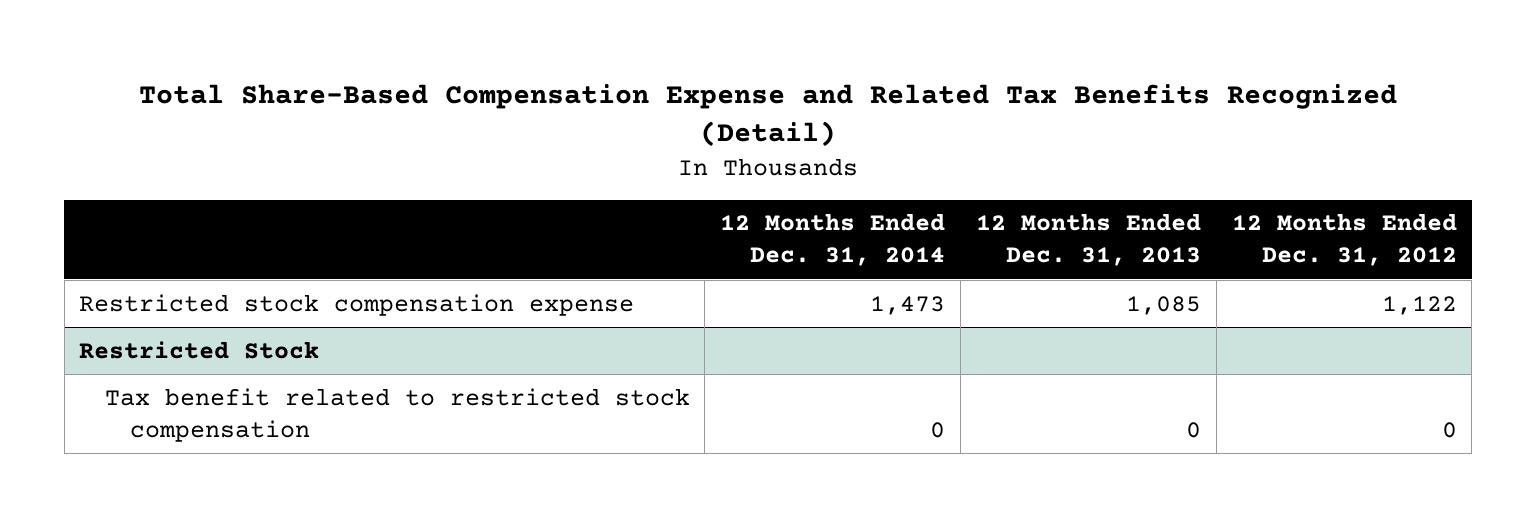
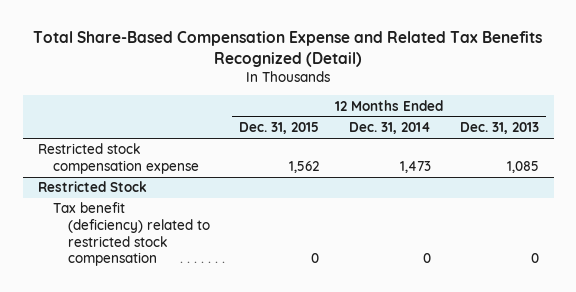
[1231,213,1457,267] 12 Months Ended Dec. 31, 2012 -> none
none -> [239,122,320,135] Dec. 31, 2015
[104,387,690,442] Tax benefit related to restricted stock compensation -> [52,202,210,267] Tax benefit (deficiency) related to restricted stock compensation

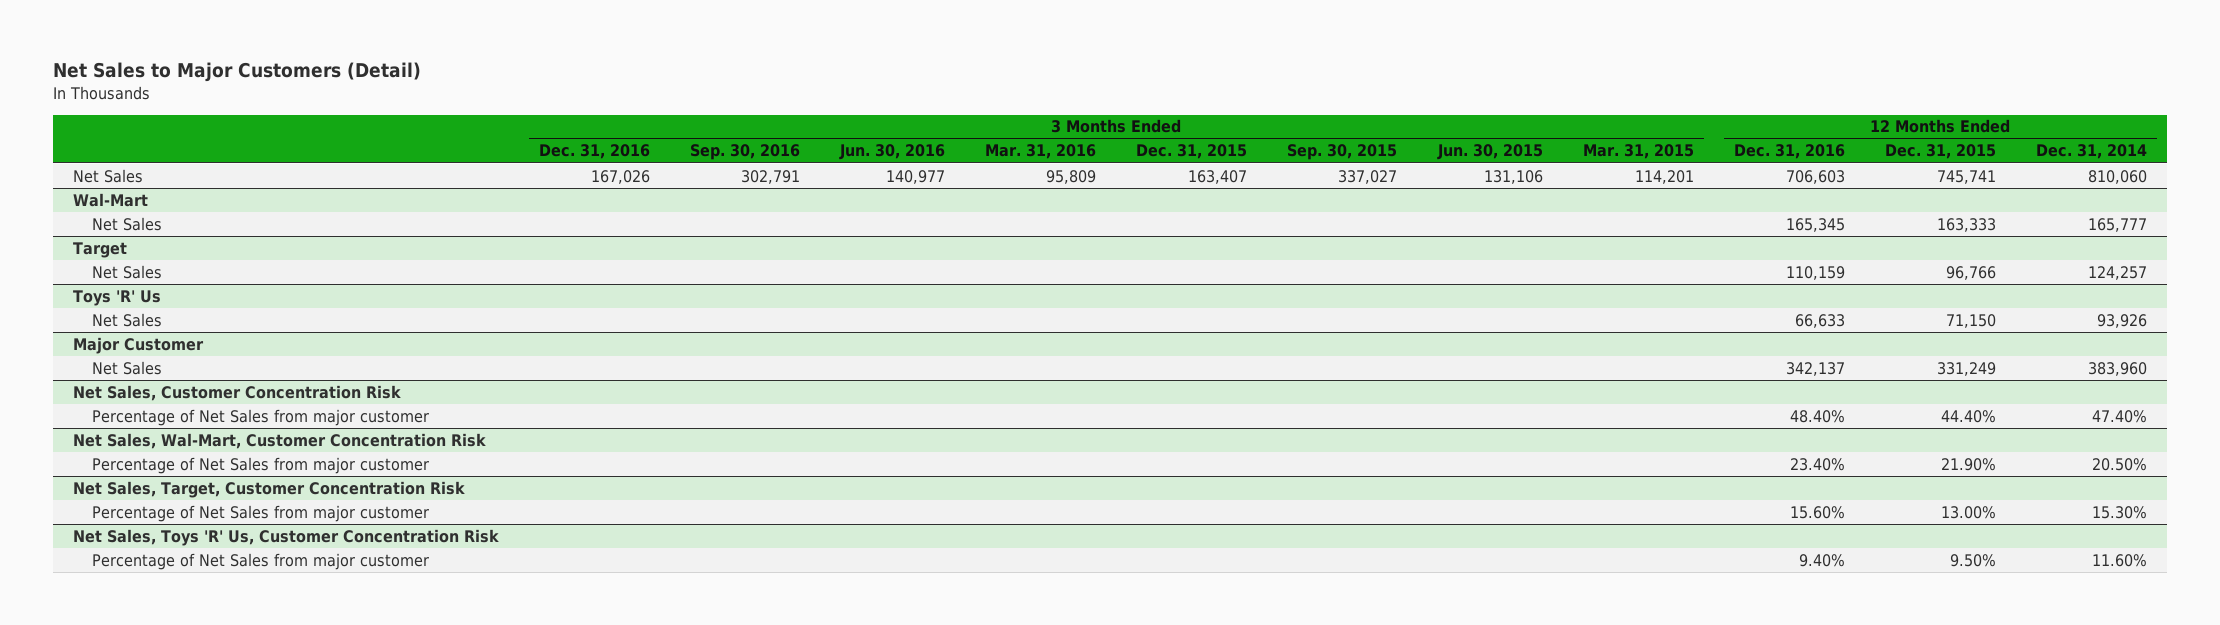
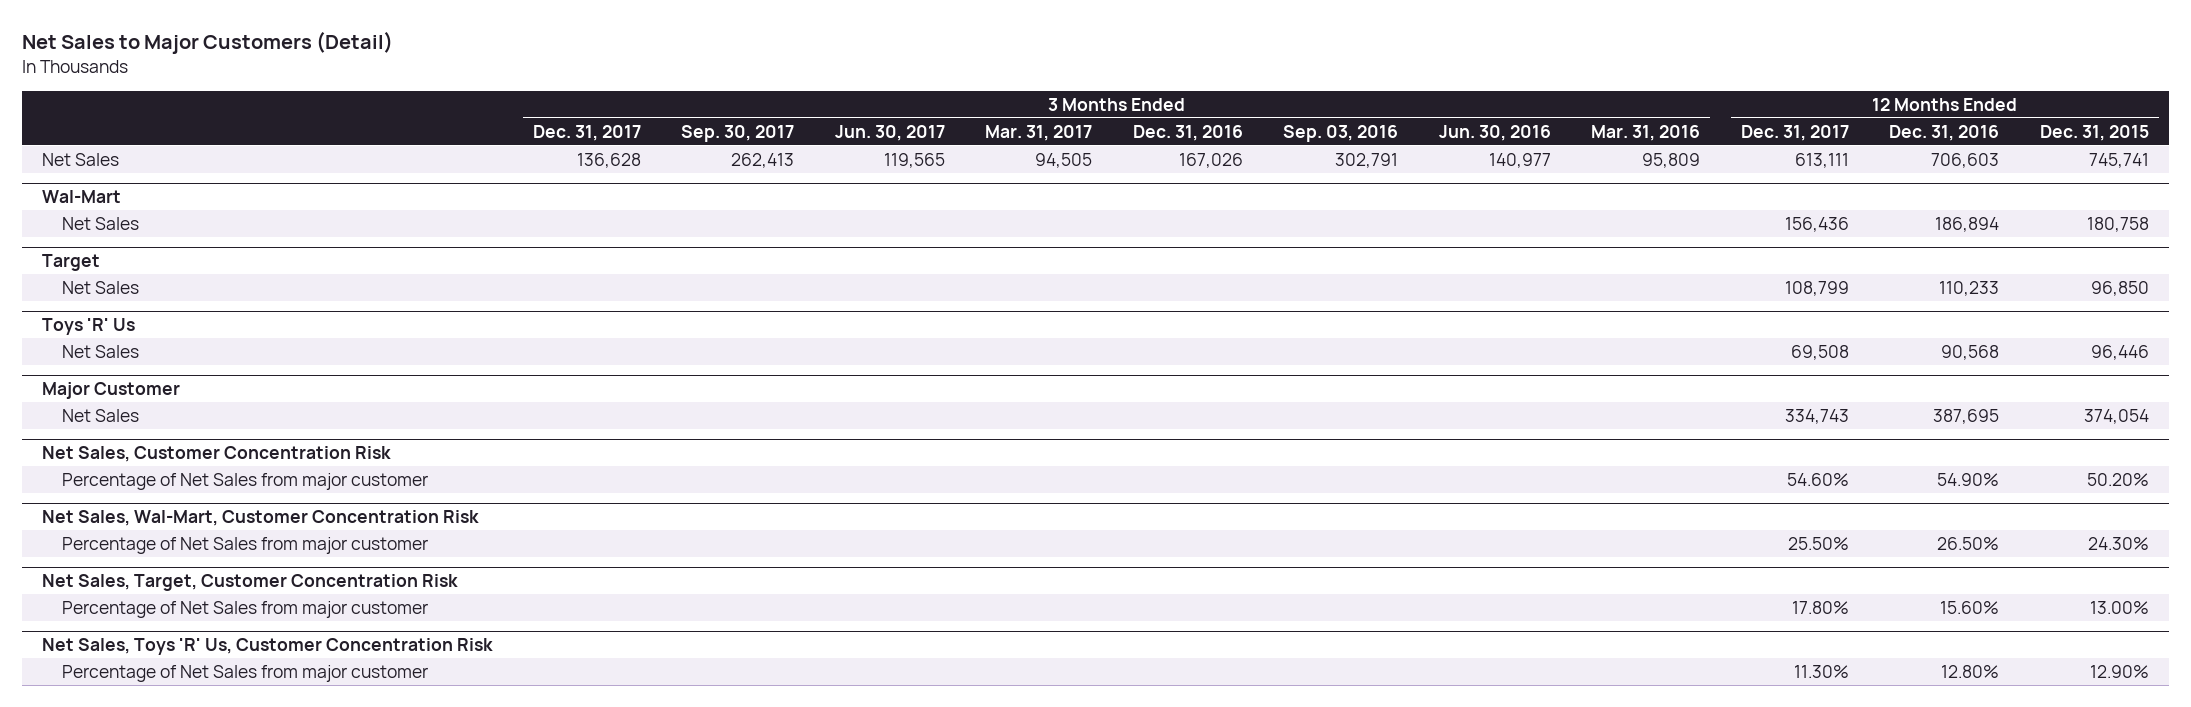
[689,144,800,161] Sep. 30, 2016 -> none
[1136,144,1248,160] Dec. 31, 2015 -> none
[1287,144,1398,161] Sep. 30, 2015 -> none
[1436,144,1543,161] Jun. 30, 2015 -> none
[1582,144,1694,160] Mar. 31, 2015 -> none
[2036,144,2148,160] Dec. 31, 2014 -> none
none -> [532,124,641,141] Dec. 31, 2017
none -> [681,124,795,142] Sep. 30, 2017
none -> [834,124,945,141] Jun. 30, 2017
none -> [985,124,1093,141] Mar. 31, 2017
none -> [1283,124,1399,142] Sep. 03, 2016
none -> [1740,124,1849,141] Dec. 31, 2017
[1785,217,1845,232] 165,345 -> [1935,216,2000,232] 186,894
[1936,217,1996,232] 163,333 -> [2086,216,2149,232] 180,758
[1785,265,1845,280] 110,159 -> [1939,280,2000,296] 110,233
[1945,265,1996,280] 96,766 -> [2090,280,2149,296] 96,850
[1794,313,1845,328] 66,633 -> [1941,344,2000,360] 90,568
[1945,313,1996,328] 71,150 -> [2090,344,2149,360] 96,446
[1785,361,1845,376] 342,137 -> [1933,408,2000,424] 387,695
[1936,361,1996,376] 331,249 -> [2083,408,2149,424] 374,054
[1789,409,1845,423] 48.40% -> [1937,472,2000,486] 54.90%
[1940,409,1996,423] 44.40% -> [2086,472,2149,486] 50.20%
[1789,457,1845,471] 23.40% -> [1937,536,2000,550] 26.50%
[1940,457,1996,471] 21.90% -> [2087,536,2149,550] 24.30%
[1798,553,1845,567] 9.40% -> [1941,664,2000,678] 12.80%
[1949,553,1996,567] 9.50% -> [2089,664,2149,678] 12.90%

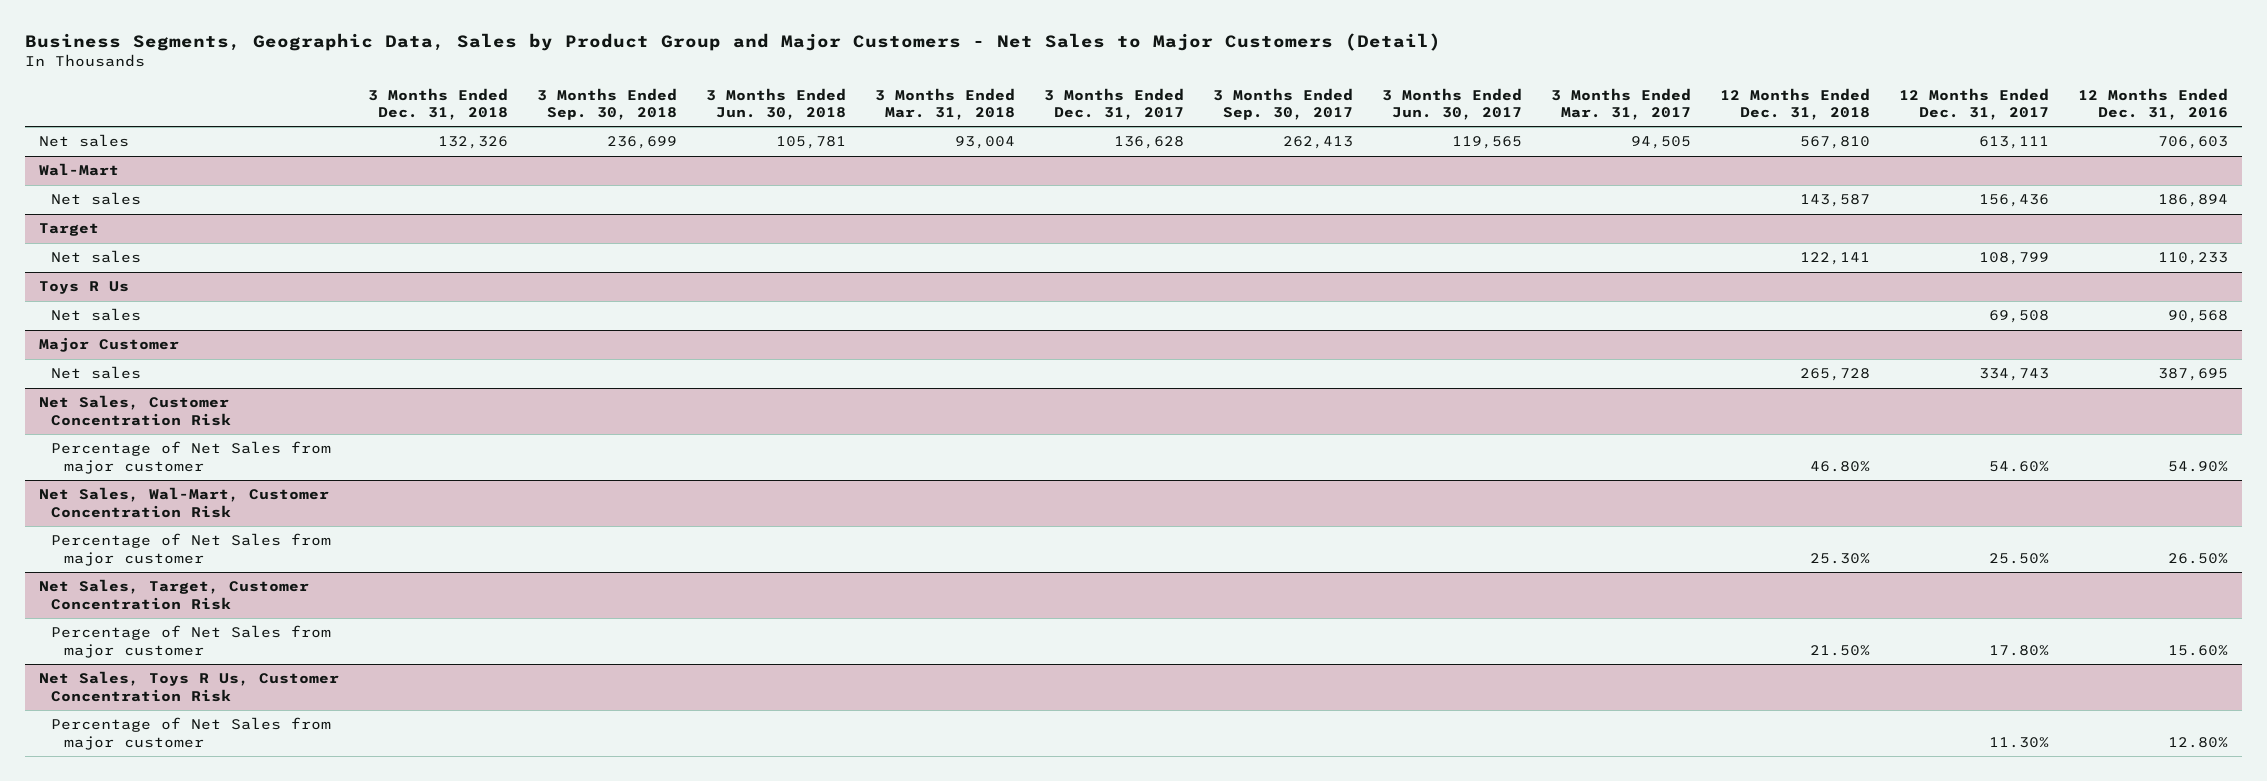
[22,31,394,55] Net Sales to Major Customers (Detail) -> [24,32,1441,51] Business Segments, Geographic Data, Sales by Product Group and Major Customers - Net Sales to Major Customers (Detail)
[1132,124,1243,141] Dec. 31, 2016 -> none
[1283,124,1399,142] Sep. 03, 2016 -> none
[1438,124,1551,141] Jun. 30, 2016 -> none
[1591,124,1701,141] Mar. 31, 2016 -> none
[2039,124,2149,141] Dec. 31, 2015 -> none
none -> [368,87,509,121] 3 Months Ended Dec. 31, 2018
none -> [537,87,678,121] 3 Months Ended Sep. 30, 2018
none -> [706,87,847,121] 3 Months Ended Jun. 30, 2018
none -> [875,87,1016,121] 3 Months Ended Mar. 31, 2018
none -> [1719,87,1870,121] 12 Months Ended Dec. 31, 2018
[42,152,120,166] Net Sales -> [39,134,130,148] Net sales
[62,216,140,230] Net Sales -> [51,192,142,206] Net sales
[62,280,140,294] Net Sales -> [51,250,142,264] Net sales
[42,318,136,336] Toys 'R' Us -> [39,281,130,295] Toys R Us
[62,344,140,358] Net Sales -> [51,308,142,322] Net sales
[62,408,140,422] Net Sales -> [51,366,142,380] Net sales
[42,638,494,656] Net Sales, Toys 'R' Us, Customer Concentration Risk -> [39,671,340,702] Net Sales, Toys R Us, Customer Concentration Risk

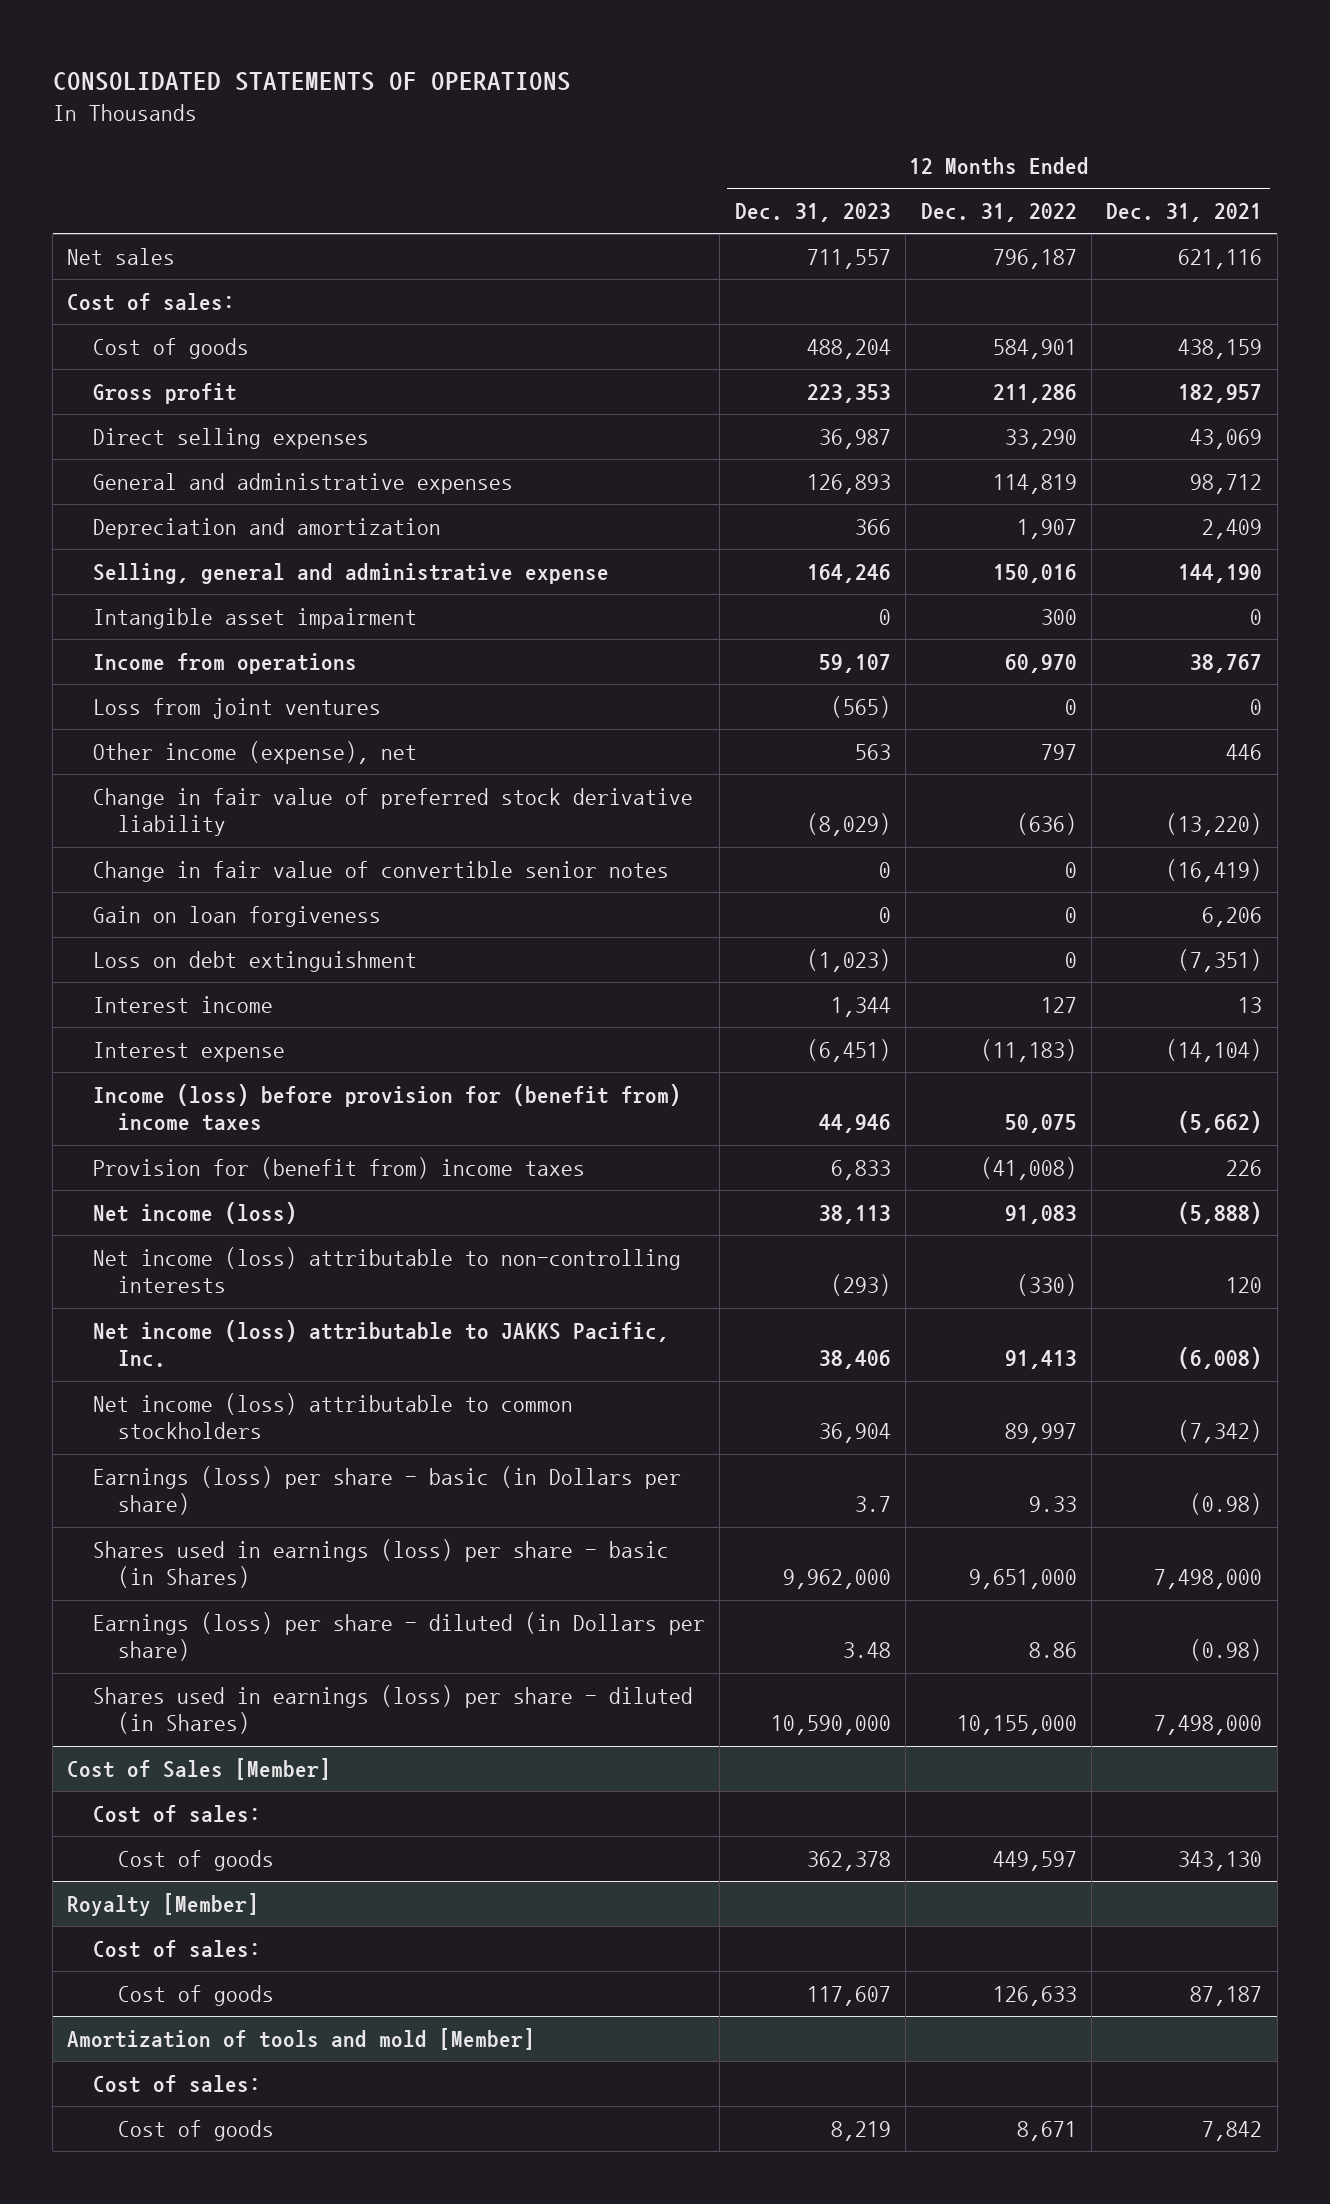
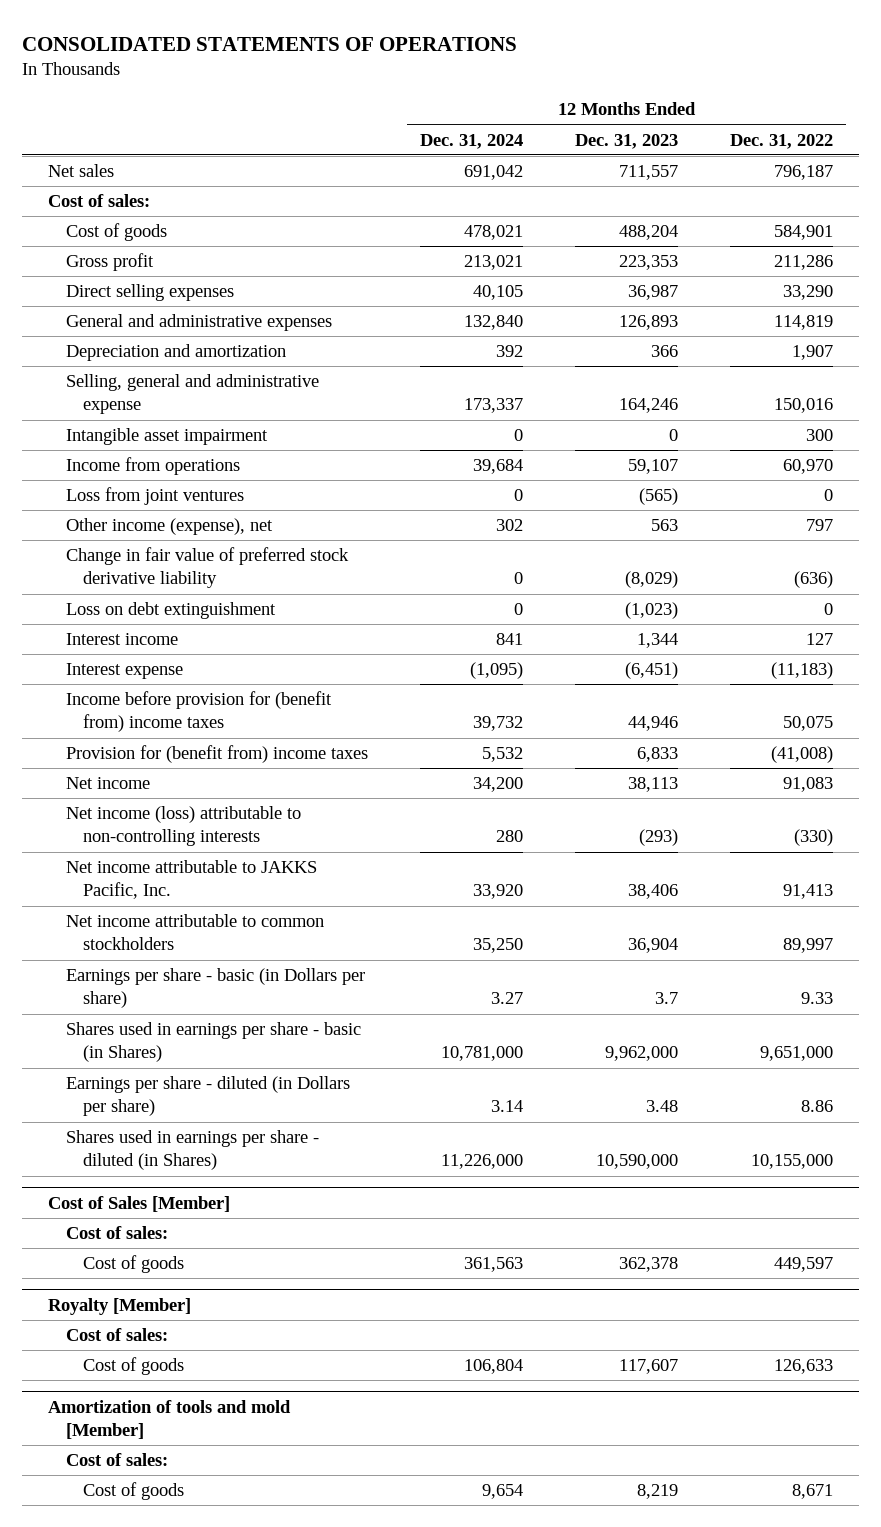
[1106,203,1263,223] Dec. 31, 2021 -> none
none -> [419,133,523,149] Dec. 31, 2024
[92,860,669,882] Change in fair value of convertible senior notes -> none
[92,905,381,927] Gain on loan forgiveness -> none
[92,1083,681,1132] Income (loss) before provision for (benefit from) income taxes -> [65,691,332,733] Income before provision for (benefit from) income taxes
[92,1201,297,1224] Net income (loss) -> [65,777,150,790] Net income
[92,1319,669,1368] Net income (loss) attributable to JAKKS Pacific, Inc. -> [65,860,317,900] Net income attributable to JAKKS Pacific, Inc.
[92,1392,573,1440] Net income (loss) attributable to common stockholders -> [65,914,324,951] Net income attributable to common stockholders
[92,1465,681,1516] Earnings (loss) per share - basic (in Dollars per share) -> [65,968,365,1009] Earnings per share - basic (in Dollars per share)
[92,1538,669,1589] Shares used in earnings (loss) per share - basic (in Shares) -> [65,1022,361,1063] Shares used in earnings per share - basic (in Shares)
[92,1611,705,1662] Earnings (loss) per share - diluted (in Dollars per share) -> [65,1076,350,1117] Earnings per share - diluted (in Dollars per share)
[92,1684,693,1735] Shares used in earnings (loss) per share - diluted (in Shares) -> [65,1130,319,1171] Shares used in earnings per share - diluted (in Shares)

